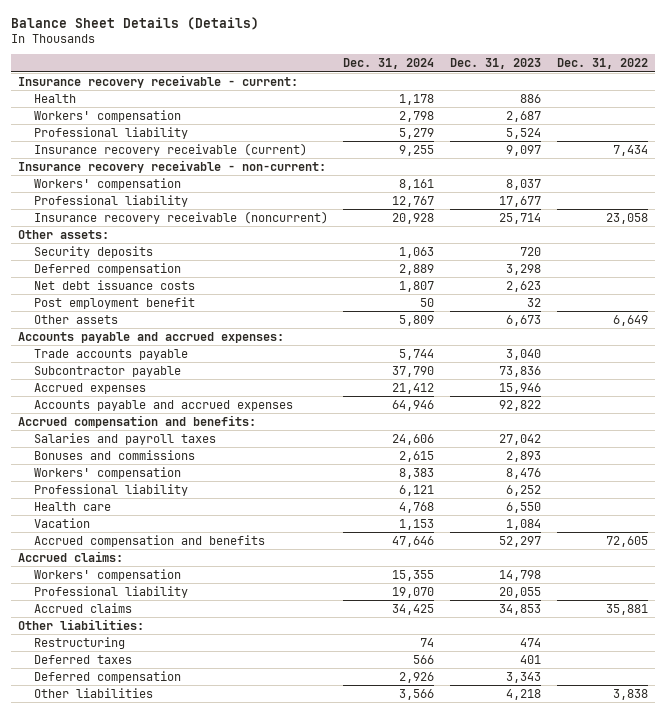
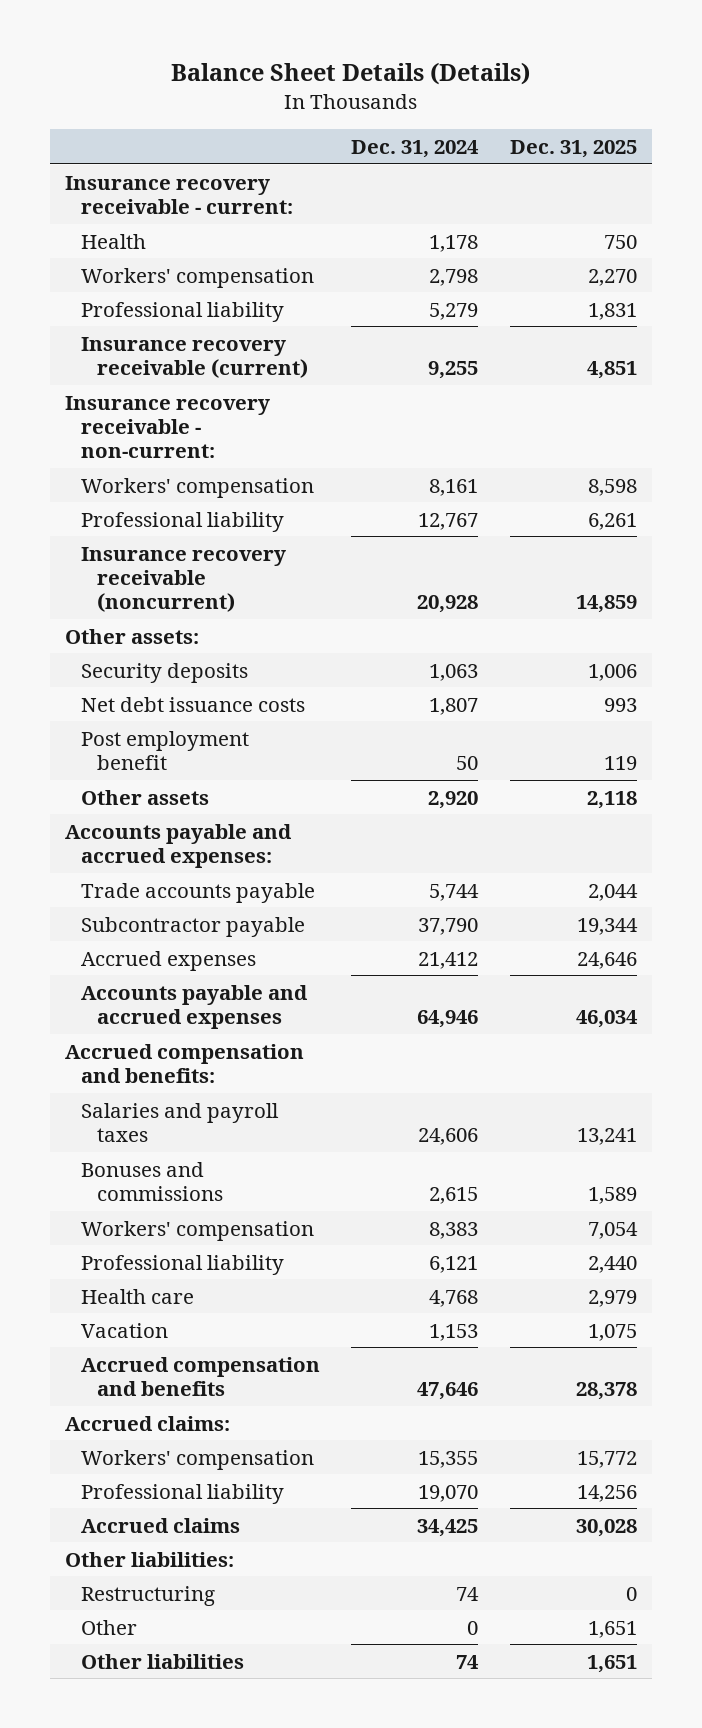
[449,58,541,70] Dec. 31, 2023 -> none
[556,58,648,70] Dec. 31, 2022 -> none
none -> [509,139,637,158] Dec. 31, 2025
[33,262,181,275] Deferred compensation -> none
[399,314,435,326] 5,809 -> [428,790,479,809] 2,920
[33,654,132,664] Deferred taxes -> none
[33,670,181,683] Deferred compensation -> none
none -> [81,1619,138,1635] Other
[399,688,435,700] 3,566 -> [456,1654,480,1669] 74

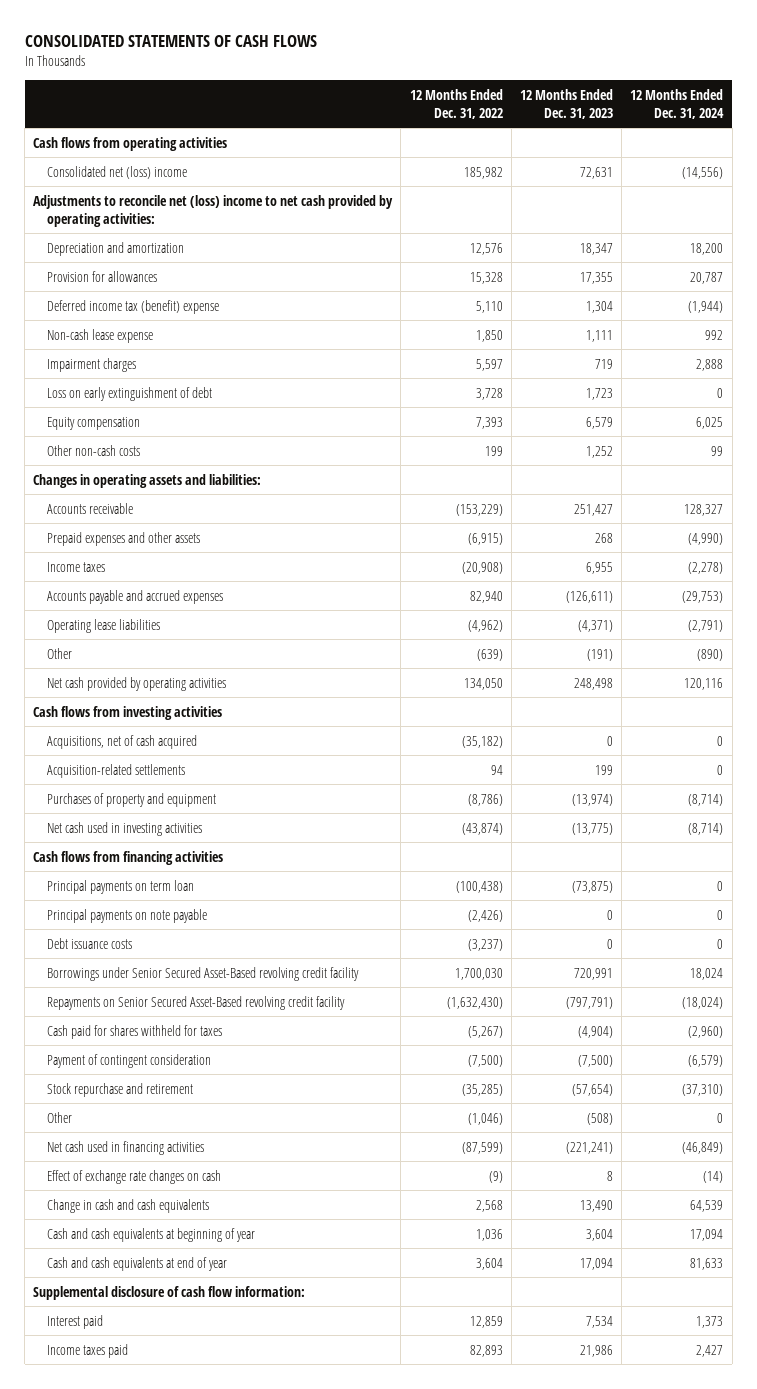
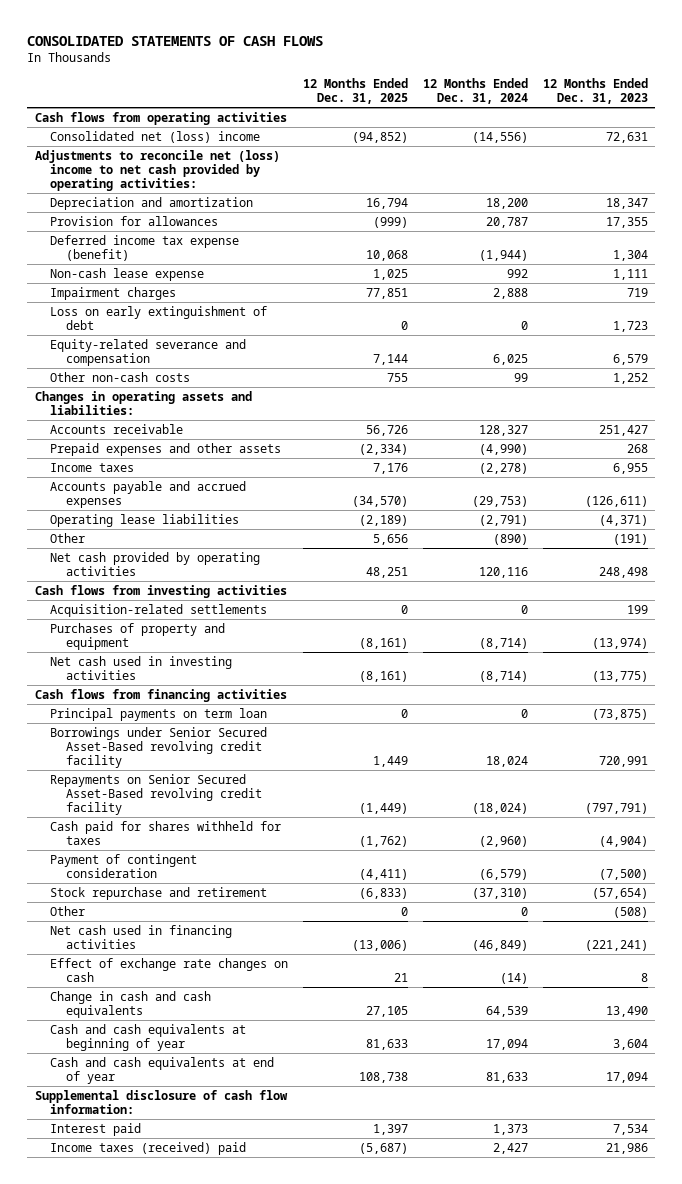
[409,88,503,119] 12 Months Ended Dec. 31, 2022 -> none
none -> [302,77,408,104] 12 Months Ended Dec. 31, 2025
[47,299,220,314] Deferred income tax (benefit) expense -> [50,234,240,261] Deferred income tax expense (benefit)
[47,416,141,430] Equity compensation -> [50,338,247,366] Equity-related severance and compensation
[47,734,198,749] Acquisitions, net of cash acquired -> none
[47,908,208,923] Principal payments on note payable -> none
[47,937,133,949] Debt issuance costs -> none
[47,1343,129,1358] Income taxes paid -> [50,1141,247,1155] Income taxes (received) paid

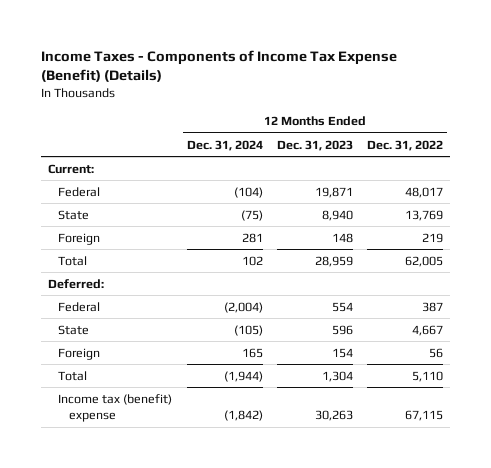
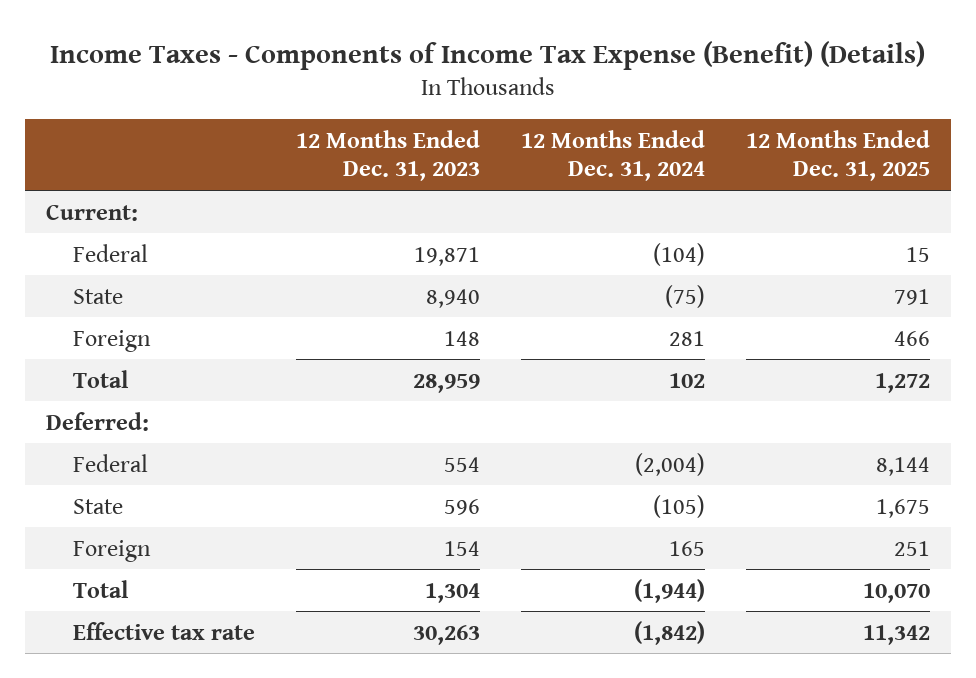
[367,139,444,151] Dec. 31, 2022 -> none
none -> [746,129,931,182] 12 Months Ended Dec. 31, 2025
[58,393,173,423] Income tax (benefit) expense -> [73,621,256,640] Effective tax rate

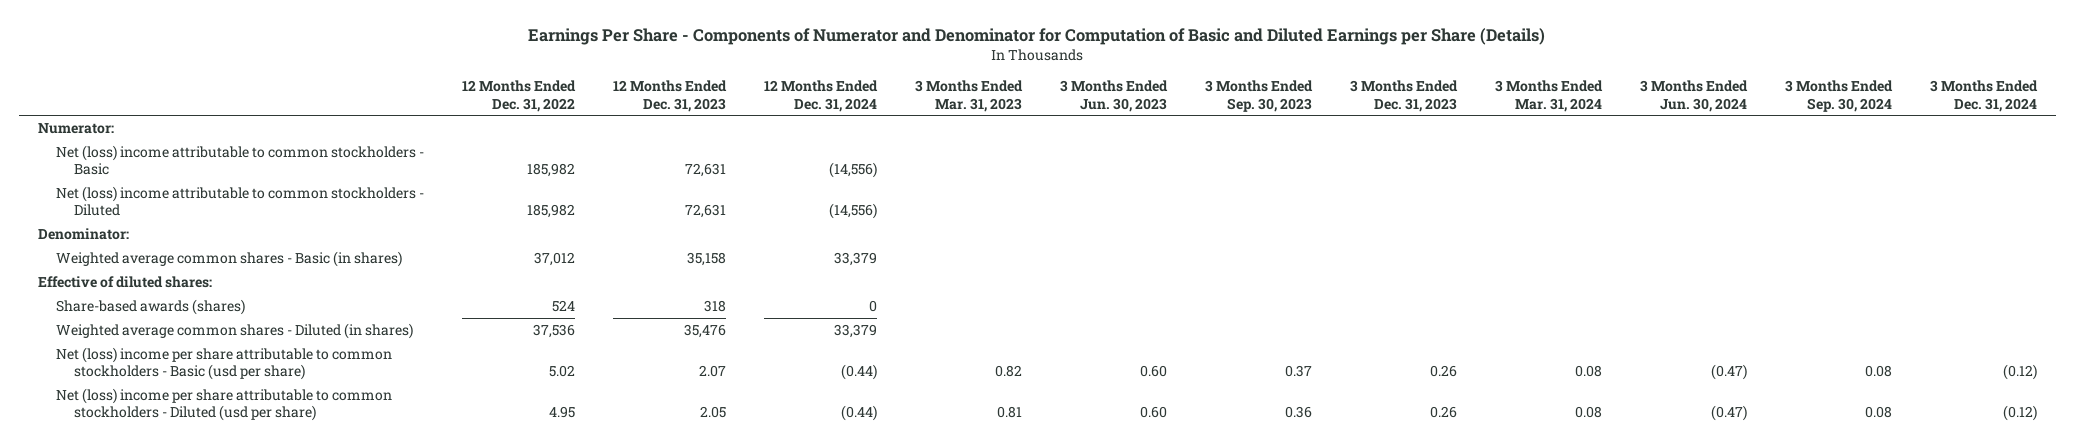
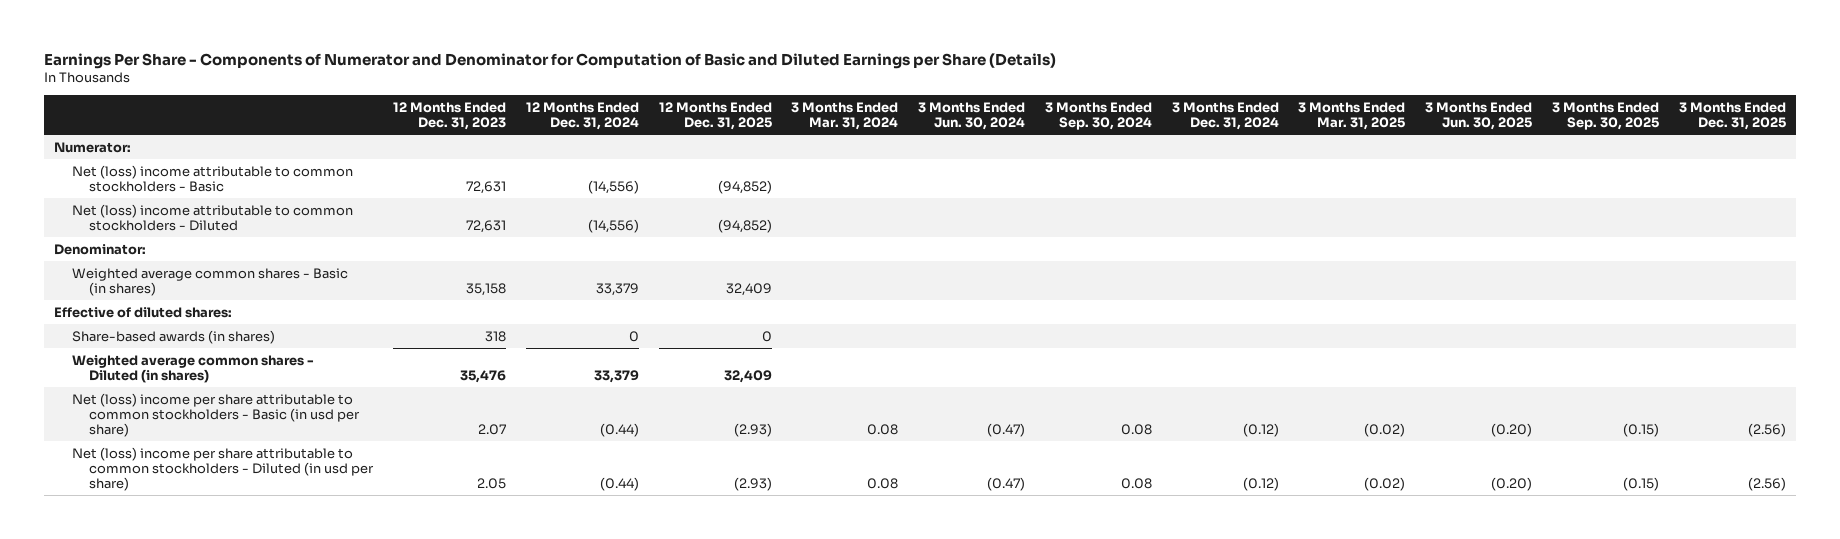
[461,80,576,112] 12 Months Ended Dec. 31, 2022 -> none
[914,80,1023,112] 3 Months Ended Mar. 31, 2023 -> none
[1059,80,1168,112] 3 Months Ended Jun. 30, 2023 -> none
[1204,80,1313,112] 3 Months Ended Sep. 30, 2023 -> none
[1349,80,1458,112] 3 Months Ended Dec. 31, 2023 -> none
none -> [658,101,772,131] 12 Months Ended Dec. 31, 2025
none -> [1298,101,1406,131] 3 Months Ended Mar. 31, 2025
none -> [1425,101,1533,131] 3 Months Ended Jun. 30, 2025
none -> [1551,101,1659,131] 3 Months Ended Sep. 30, 2025
none -> [1678,101,1786,131] 3 Months Ended Dec. 31, 2025
[55,299,245,316] Share-based awards (shares) -> [71,329,275,344] Share-based awards (in shares)
[55,347,392,381] Net (loss) income per share attributable to common stockholders - Basic (usd per share) -> [71,392,361,438] Net (loss) income per share attributable to common stockholders - Basic (in usd per share)
[55,388,392,422] Net (loss) income per share attributable to common stockholders - Diluted (usd per share) -> [71,446,375,492] Net (loss) income per share attributable to common stockholders - Diluted (in usd per share)

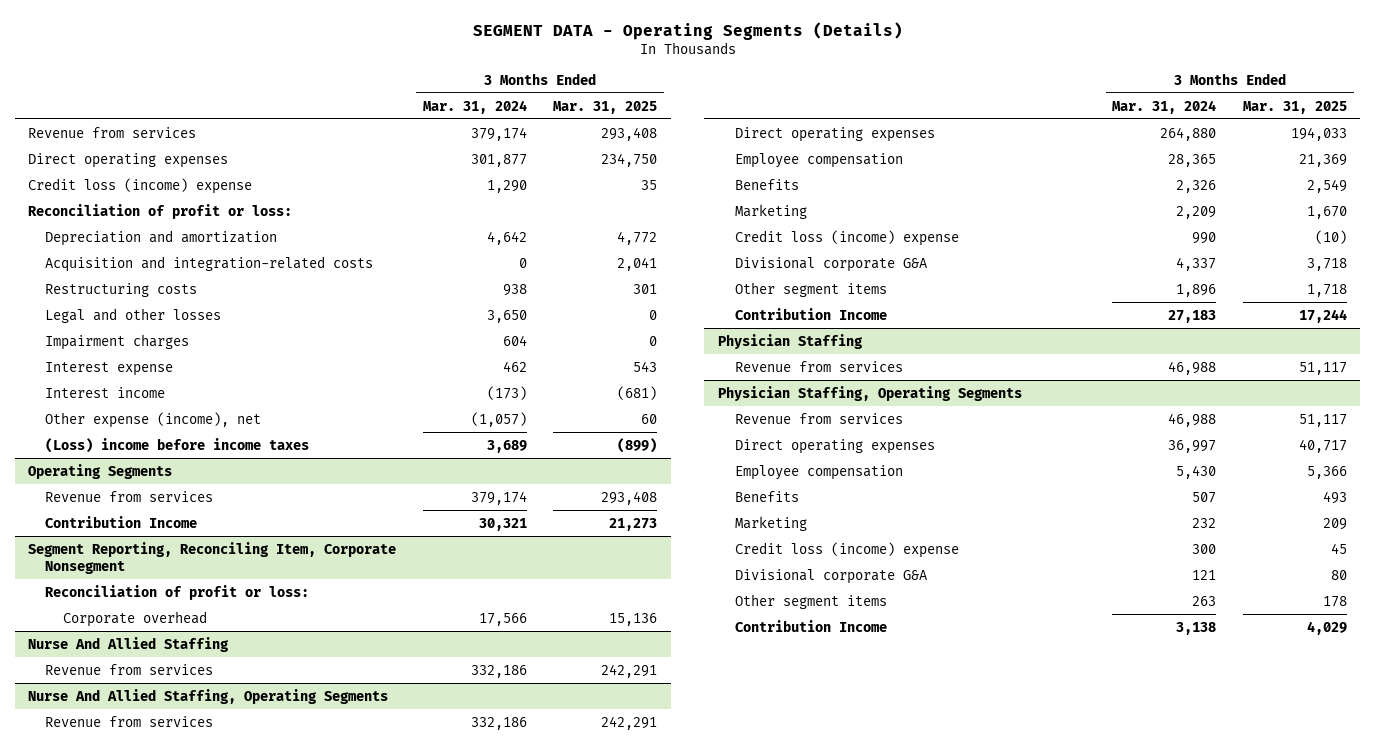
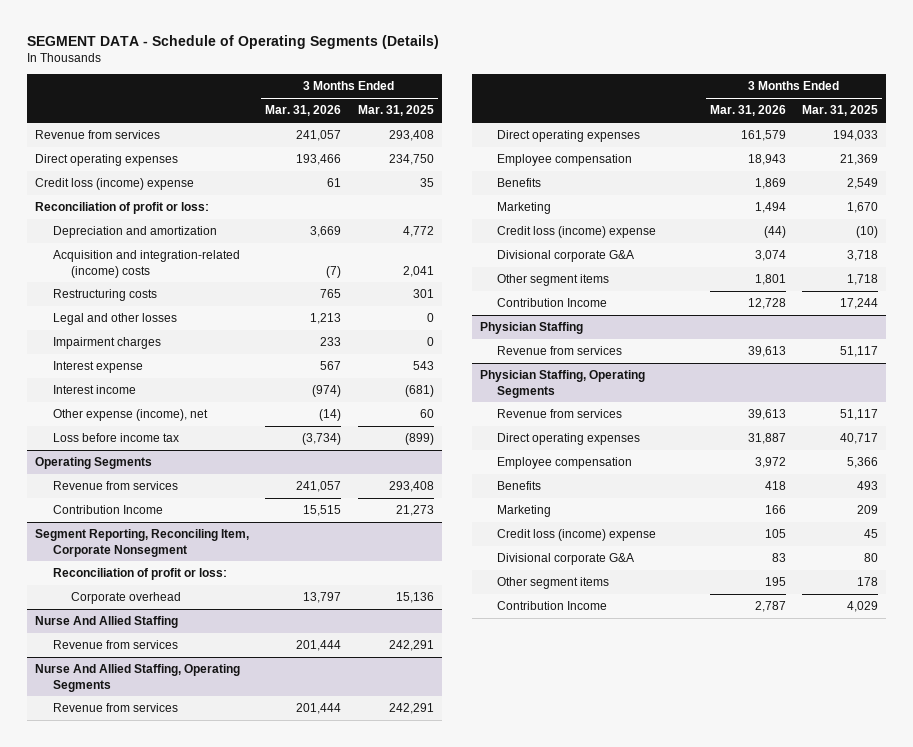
[472,21,903,40] SEGMENT DATA - Operating Segments (Details) -> [27,34,440,49] SEGMENT DATA - Schedule of Operating Segments (Details)
[422,99,527,114] Mar. 31, 2024 -> none
none -> [265,105,342,117] Mar. 31, 2026
[45,255,374,272] Acquisition and integration-related costs -> [53,250,241,278] Acquisition and integration-related (income) costs
[45,437,310,453] (Loss) income before income taxes -> [53,433,180,443] Loss before income tax

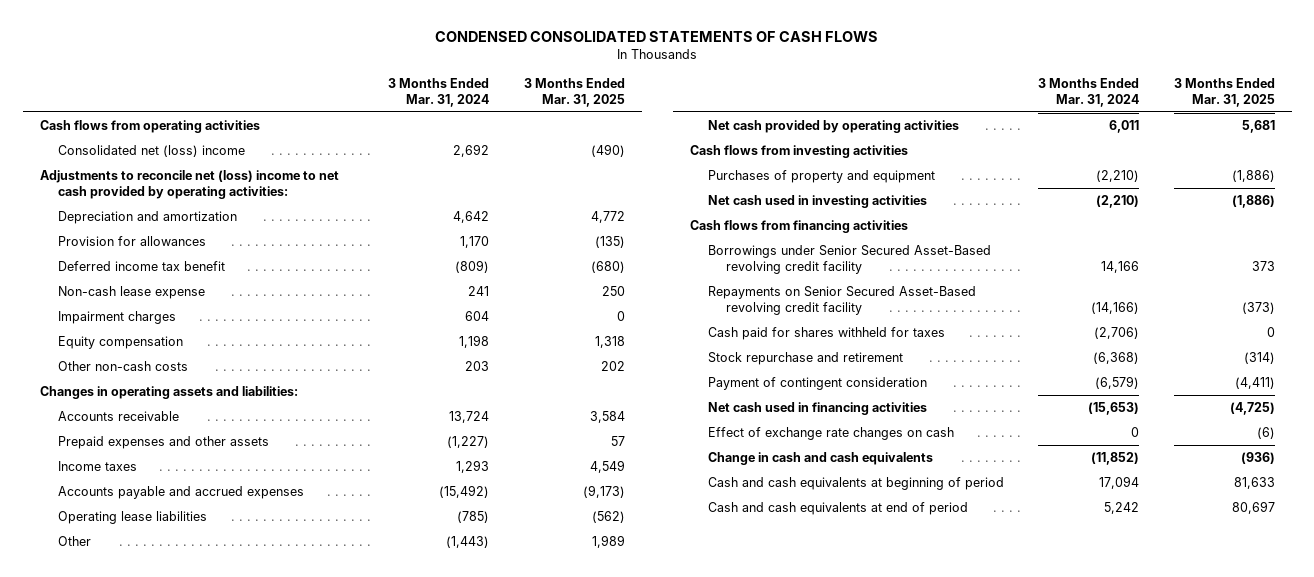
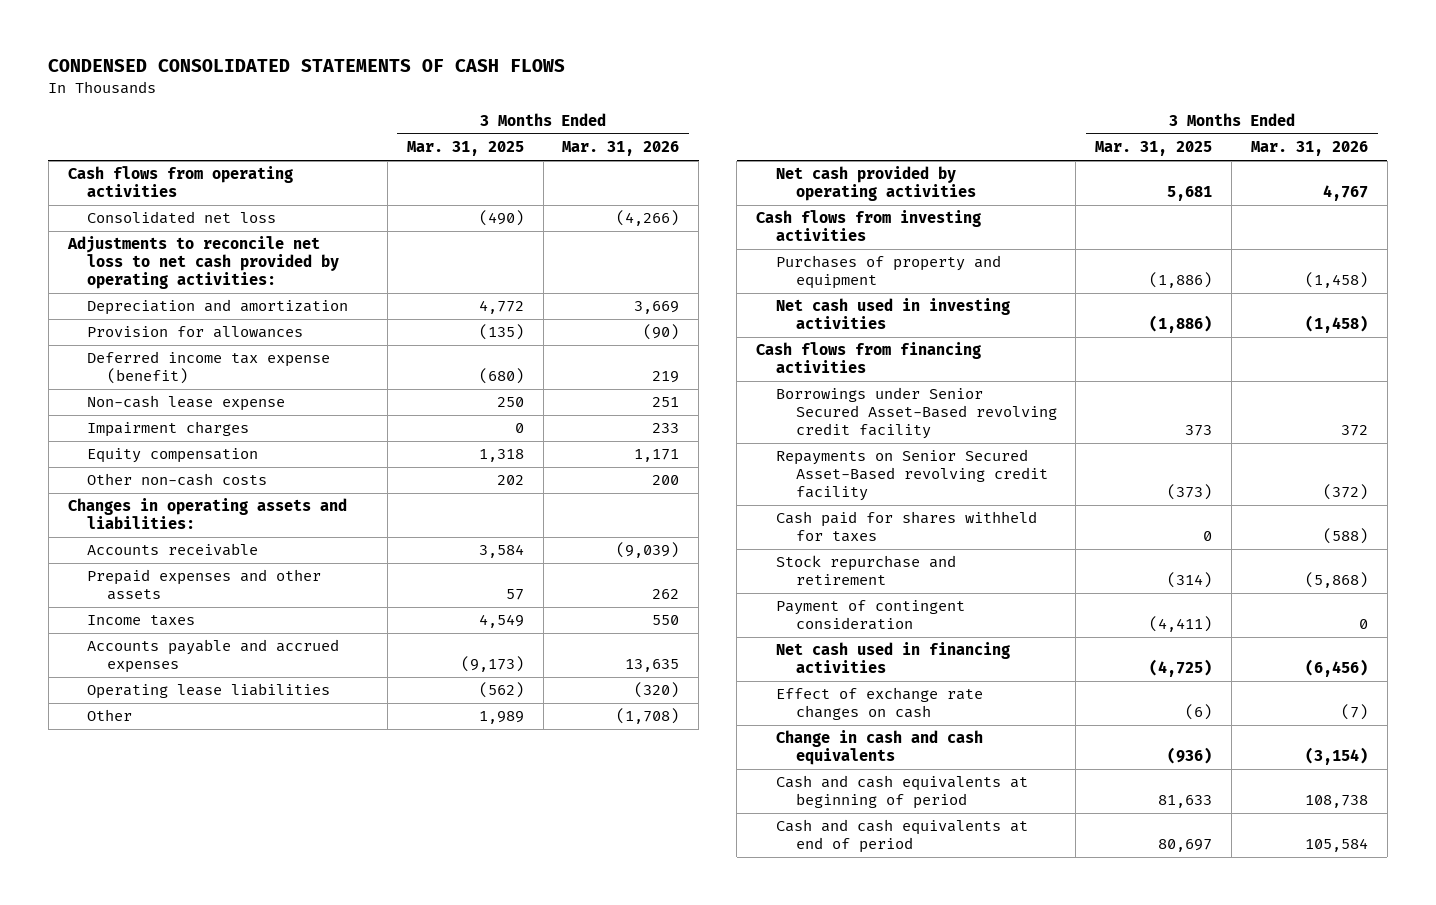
[388,77,490,107] 3 Months Ended Mar. 31, 2024 -> none
none -> [562,141,680,157] Mar. 31, 2026
[57,144,245,157] Consolidated net (loss) income -> [87,211,277,225] Consolidated net loss
[39,169,339,199] Adjustments to reconcile net (loss) income to net cash provided by operating activities: -> [66,236,340,290] Adjustments to reconcile net loss to net cash provided by operating activities:
[57,260,225,271] Deferred income tax benefit -> [87,351,331,385] Deferred income tax expense (benefit)

